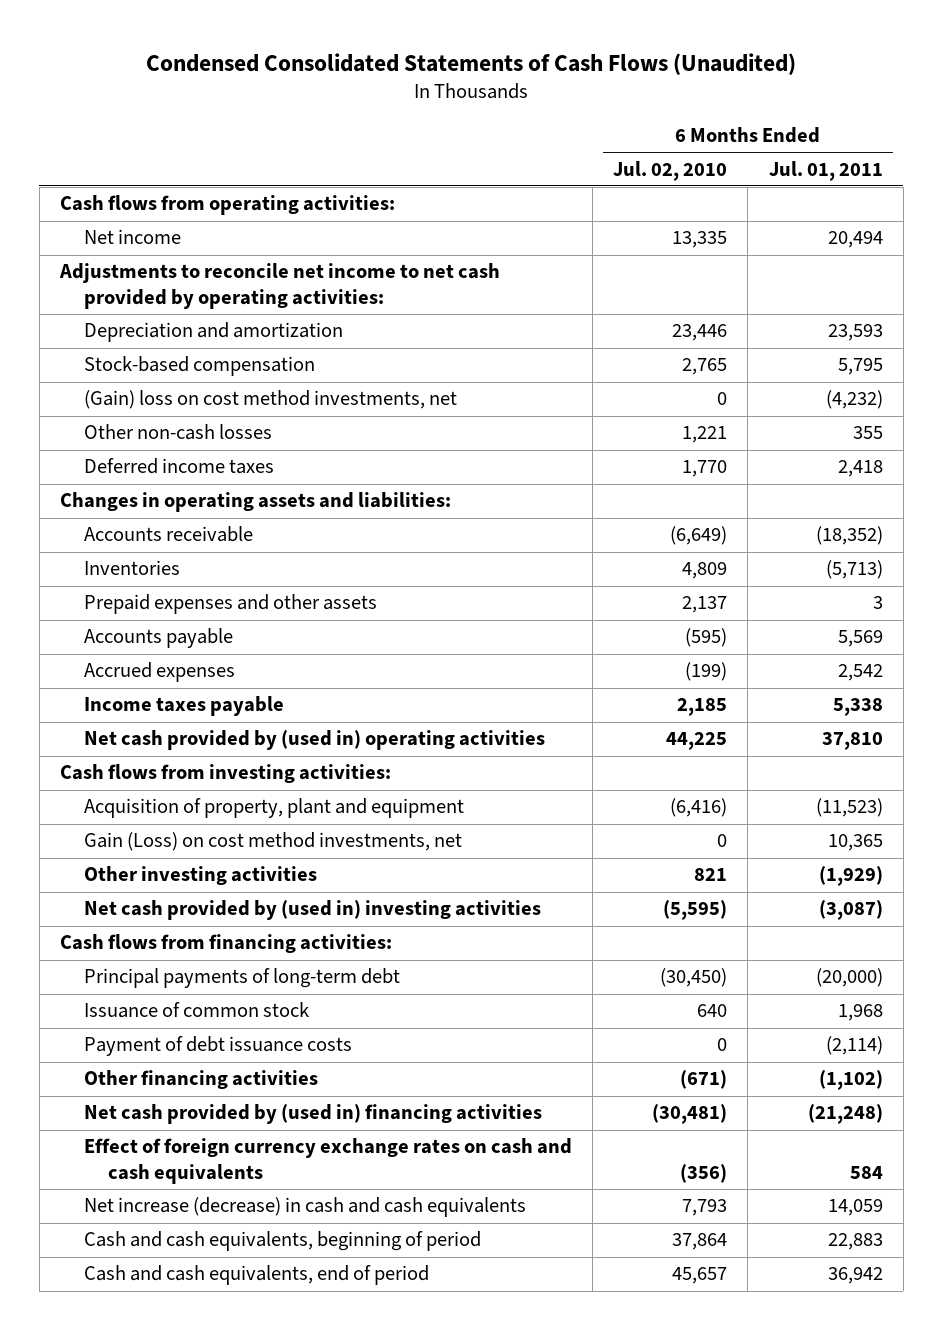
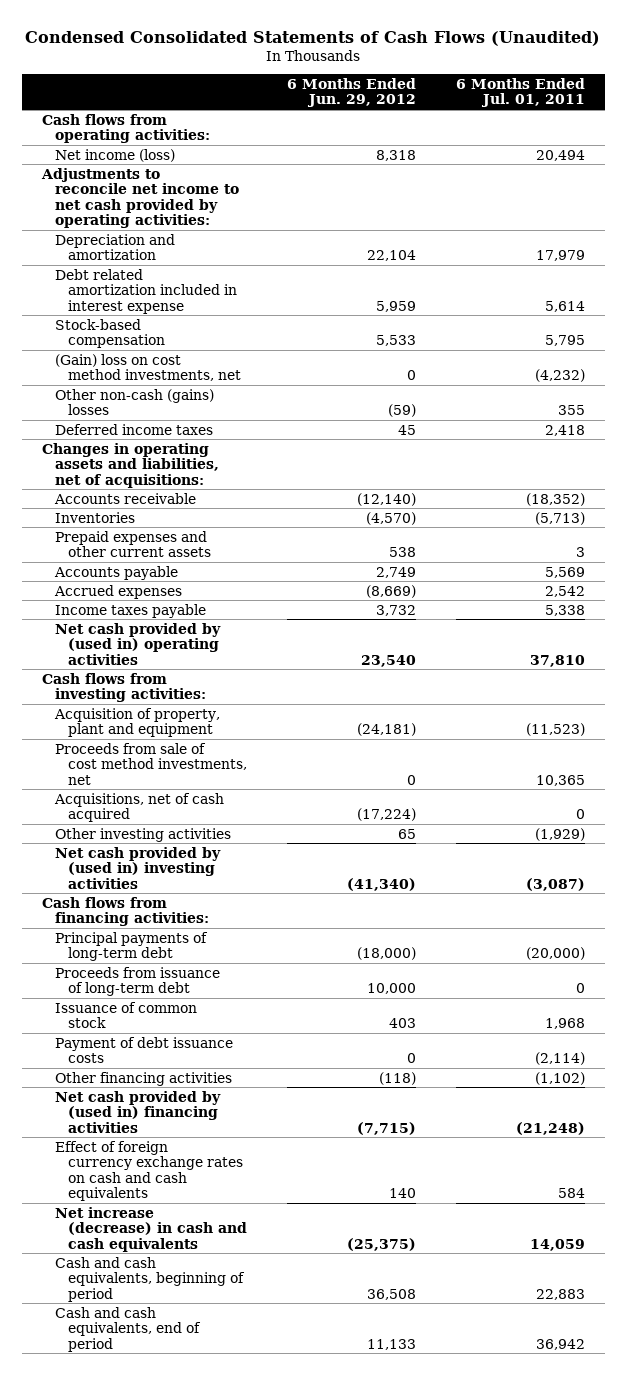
[613,160,728,181] Jul. 02, 2010 -> none
none -> [287,77,417,108] 6 Months Ended Jun. 29, 2012
[83,229,181,245] Net income -> [55,148,176,162] Net income (loss)
[827,324,883,342] 23,593 -> [535,250,585,262] 17,979
none -> [55,268,238,314] Debt related amortization included in interest expense
[83,424,272,441] Other non-cash losses -> [55,388,215,416] Other non-cash (gains) losses
[59,492,451,513] Changes in operating assets and liabilities: -> [42,442,220,488] Changes in operating assets and liabilities, net of acquisitions:
[83,594,377,615] Prepaid expenses and other assets -> [55,530,212,558] Prepaid expenses and other current assets
[83,832,462,852] Gain (Loss) on cost method investments, net -> [55,742,248,785] Proceeds from sale of cost method investments, net
none -> [54,792,225,823] Acquisitions, net of cash acquired
none -> [55,966,221,997] Proceeds from issuance of long-term debt

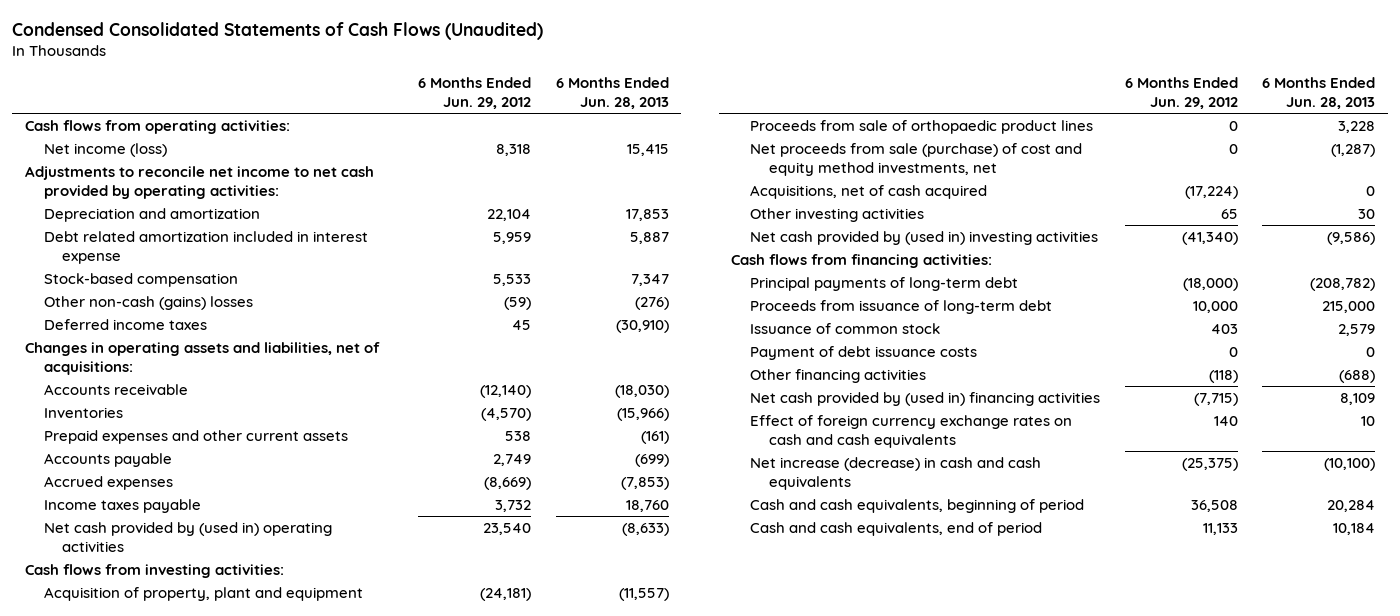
[455,77,585,108] 6 Months Ended Jul. 01, 2011 -> none
none -> [555,76,669,109] 6 Months Ended Jun. 28, 2013
[55,353,242,382] (Gain) loss on cost method investments, net -> none
none -> [750,119,1094,134] Proceeds from sale of orthopaedic product lines
[55,742,248,785] Proceeds from sale of cost method investments, net -> [750,142,1083,176] Net proceeds from sale (purchase) of cost and equity method investments, net

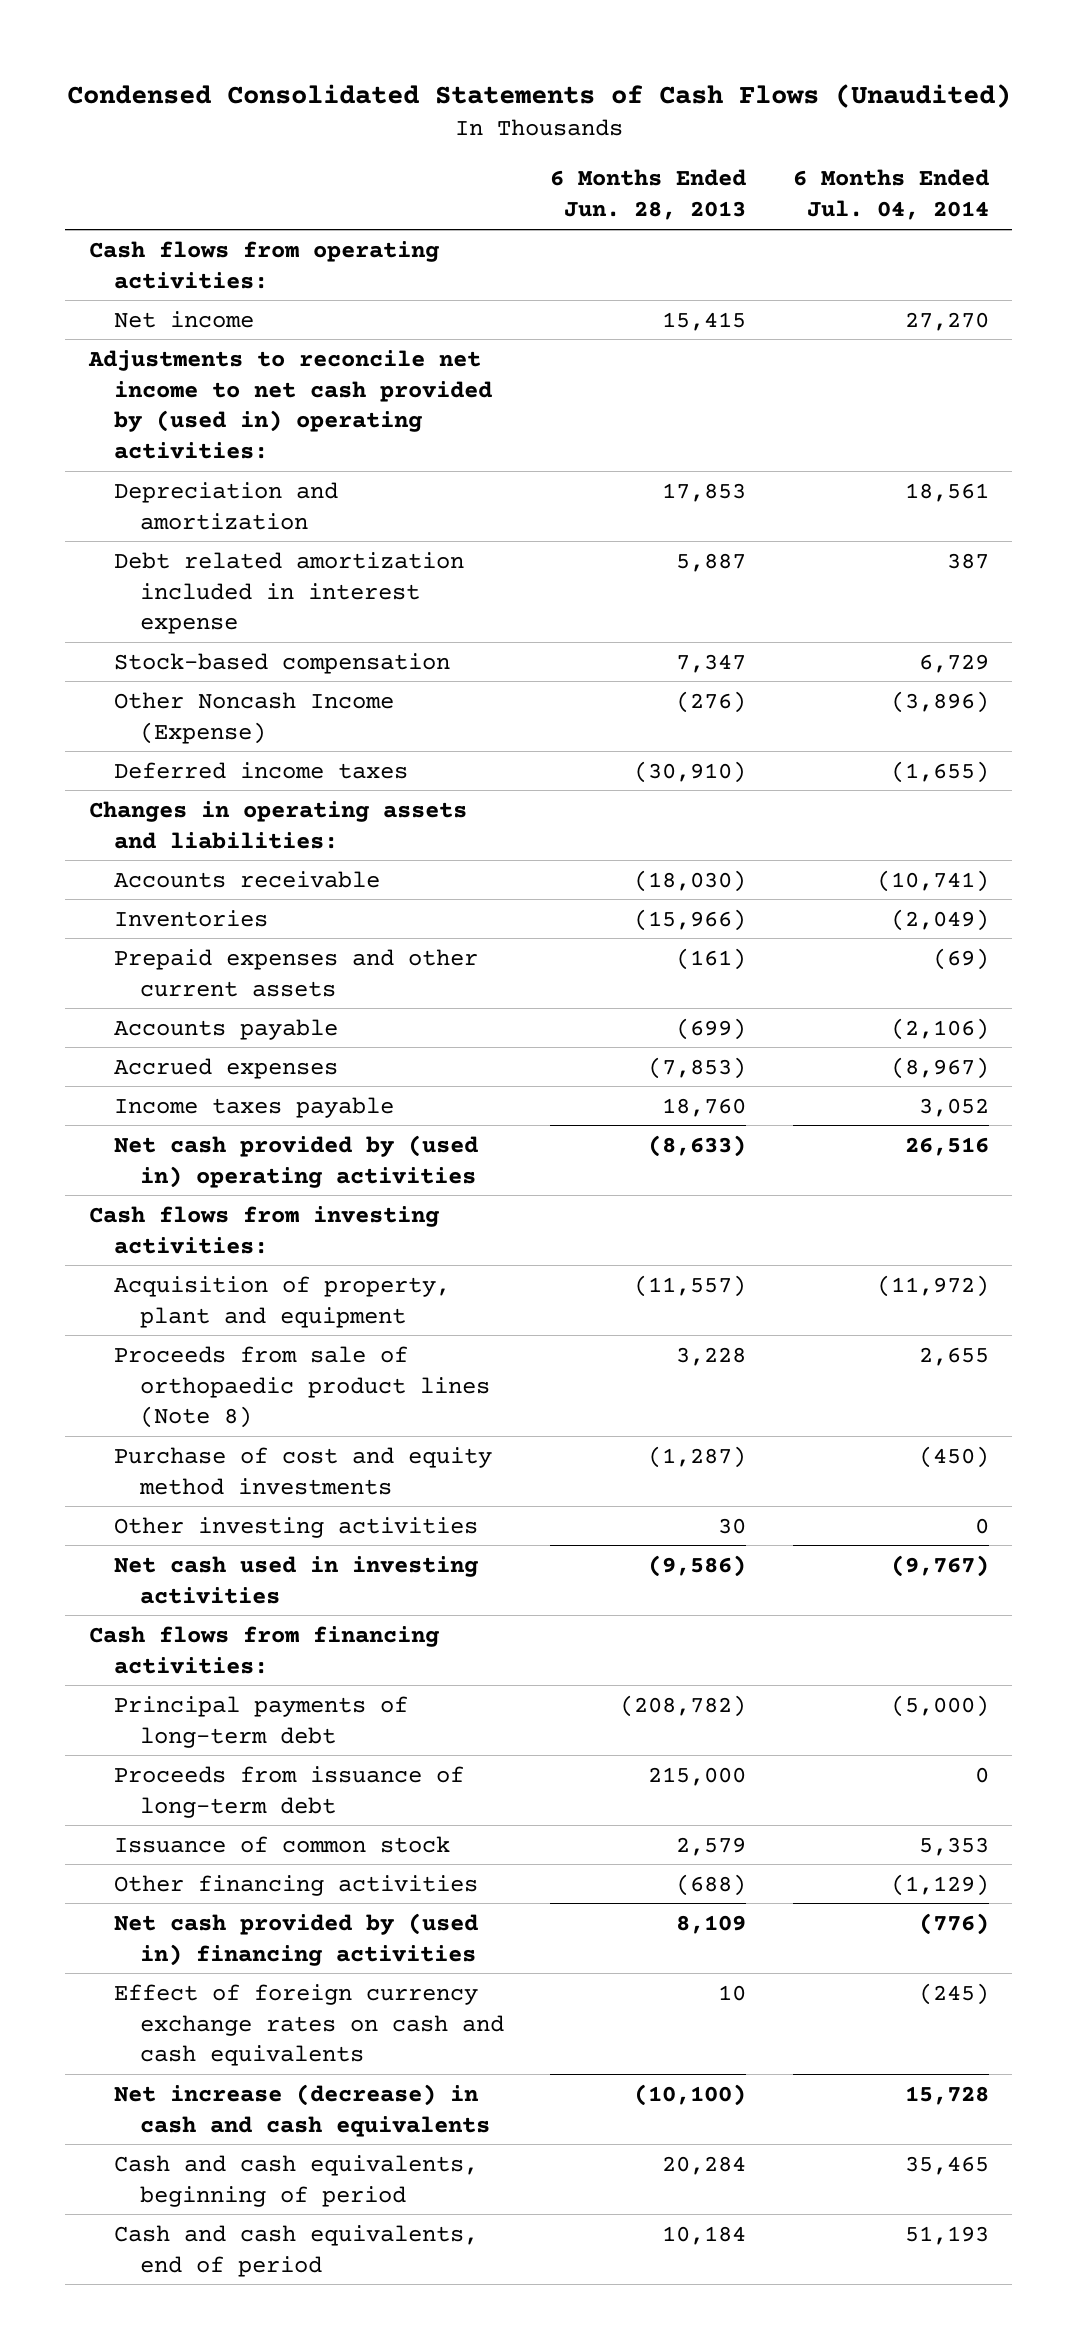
[418,76,532,109] 6 Months Ended Jun. 29, 2012 -> none
none -> [792,169,989,221] 6 Months Ended Jul. 04, 2014
[43,142,167,157] Net income (loss) -> [114,310,255,328] Net income
[24,165,374,199] Adjustments to reconcile net income to net cash provided by operating activities: -> [87,349,493,460] Adjustments to reconcile net income to net cash provided by (used in) operating activities:
[43,295,253,310] Other non-cash (gains) losses -> [114,691,395,744] Other Noncash Income (Expense)
[24,341,380,375] Changes in operating assets and liabilities, net of acquisitions: -> [88,800,467,849] Changes in operating assets and liabilities:
[750,184,988,199] Acquisitions, net of cash acquired -> none
[750,119,1094,134] Proceeds from sale of orthopaedic product lines -> [114,1345,491,1429] Proceeds from sale of orthopaedic product lines (Note 8)
[750,142,1083,176] Net proceeds from sale (purchase) of cost and equity method investments, net -> [114,1446,493,1495] Purchase of cost and equity method investments
[750,230,1099,245] Net cash provided by (used in) investing activities -> [114,1555,479,1604] Net cash used in investing activities
[750,345,978,360] Payment of debt issuance costs -> none

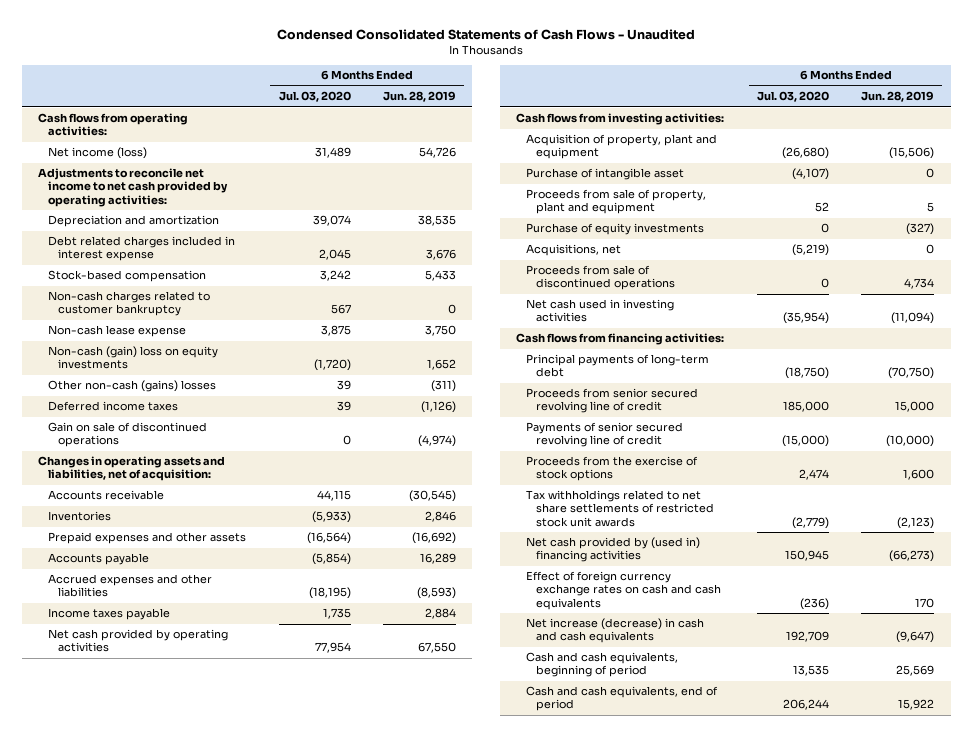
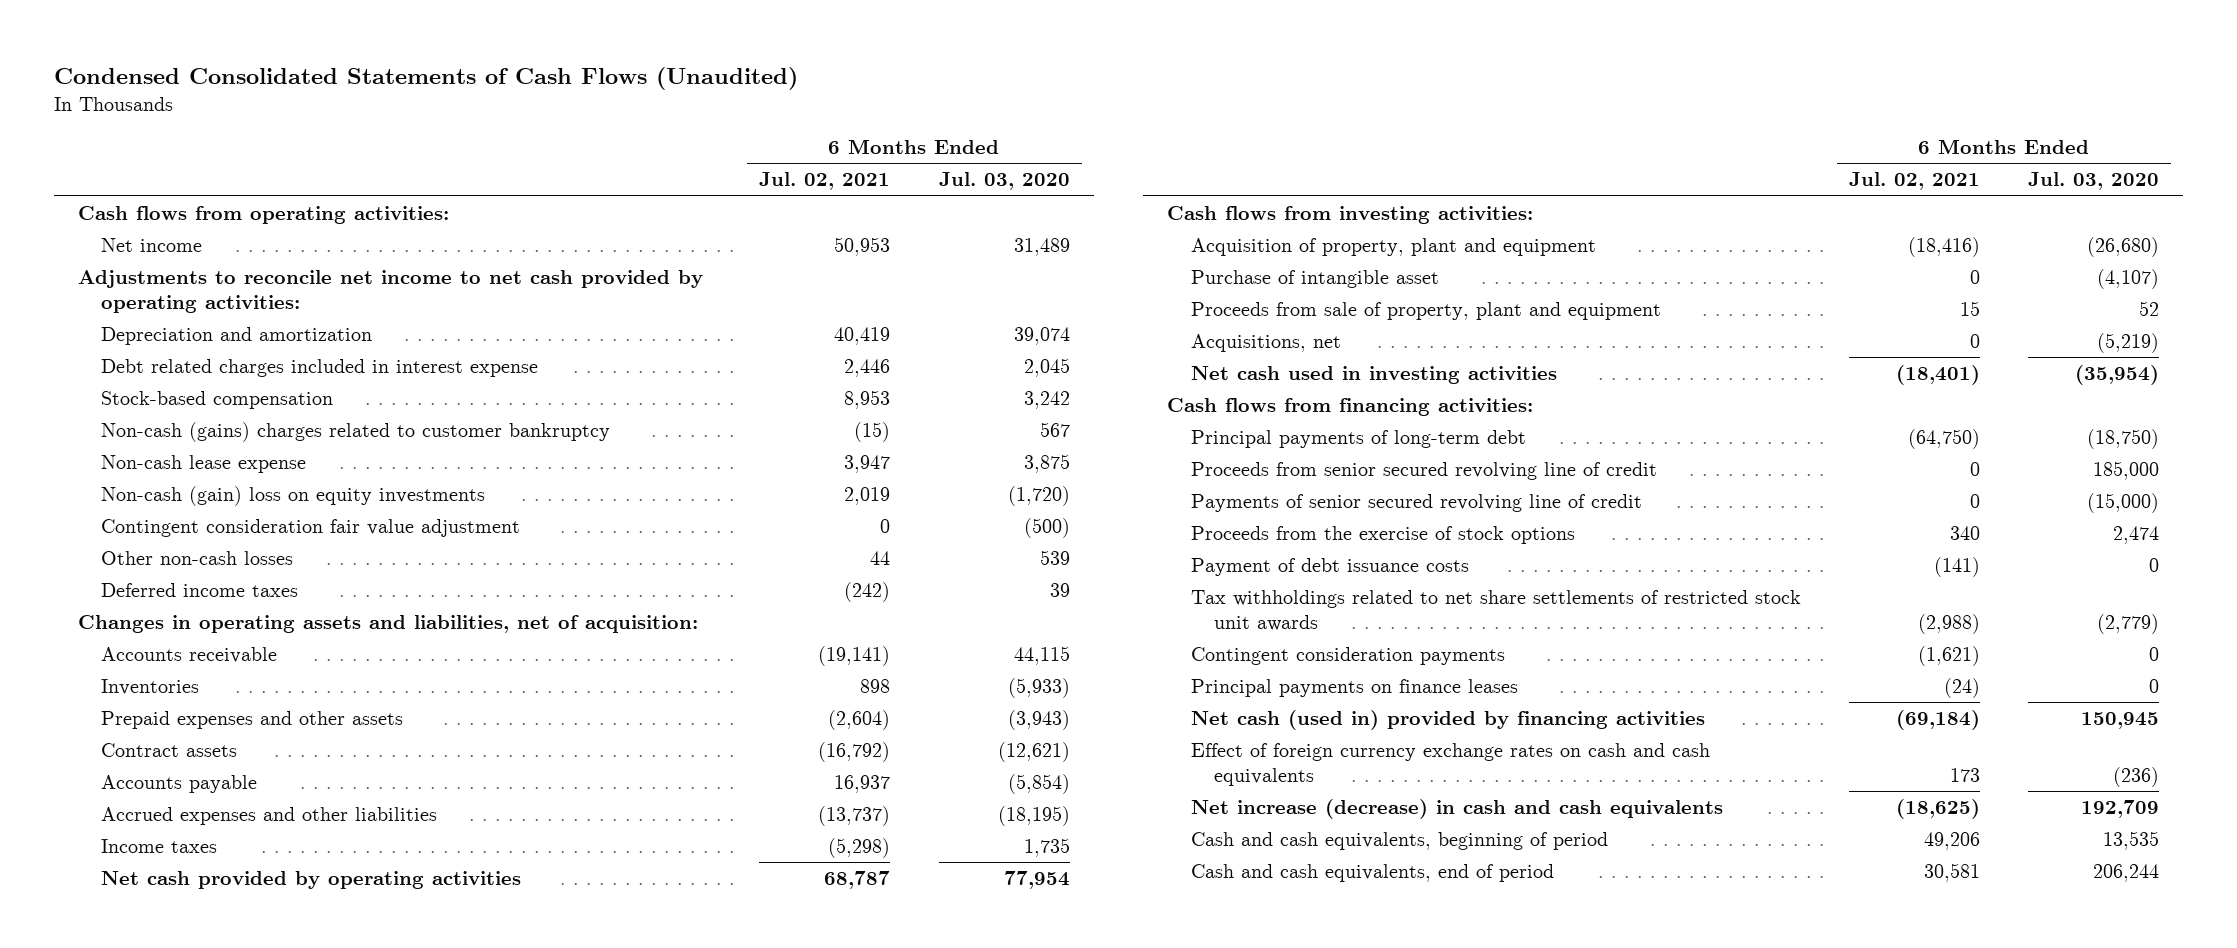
[277,28,696,40] Condensed Consolidated Statements of Cash Flows - Unaudited -> [53,67,798,91] Condensed Consolidated Statements of Cash Flows (Unaudited)
[383,91,457,103] Jun. 28, 2019 -> none
none -> [759,172,891,191] Jul. 02, 2021
[48,147,148,160] Net income (loss) -> [100,238,202,253] Net income
[48,291,211,317] Non-cash charges related to customer bankruptcy -> [100,422,610,443] Non-cash (gains) charges related to customer bankruptcy
none -> [100,519,520,538] Contingent consideration fair value adjustment
[48,380,217,393] Other non-cash (gains) losses -> [100,551,293,566] Other non-cash losses
[336,380,351,391] 39 -> [1039,550,1070,566] 539
[48,422,208,448] Gain on sale of discontinued operations -> none
[306,532,351,545] (16,564) -> [1007,710,1070,731] (3,943)
none -> [100,743,237,758] Contract assets
[48,608,171,621] Income taxes payable -> [100,839,217,854] Income taxes
[526,223,705,236] Purchase of equity investments -> none
[526,265,676,291] Proceeds from sale of discontinued operations -> none
none -> [1190,558,1469,577] Payment of debt issuance costs
none -> [1190,647,1505,666] Contingent consideration payments
none -> [1190,679,1518,698] Principal payments on finance leases
[526,537,701,563] Net cash provided by (used in) financing activities -> [1190,710,1705,731] Net cash (used in) provided by financing activities

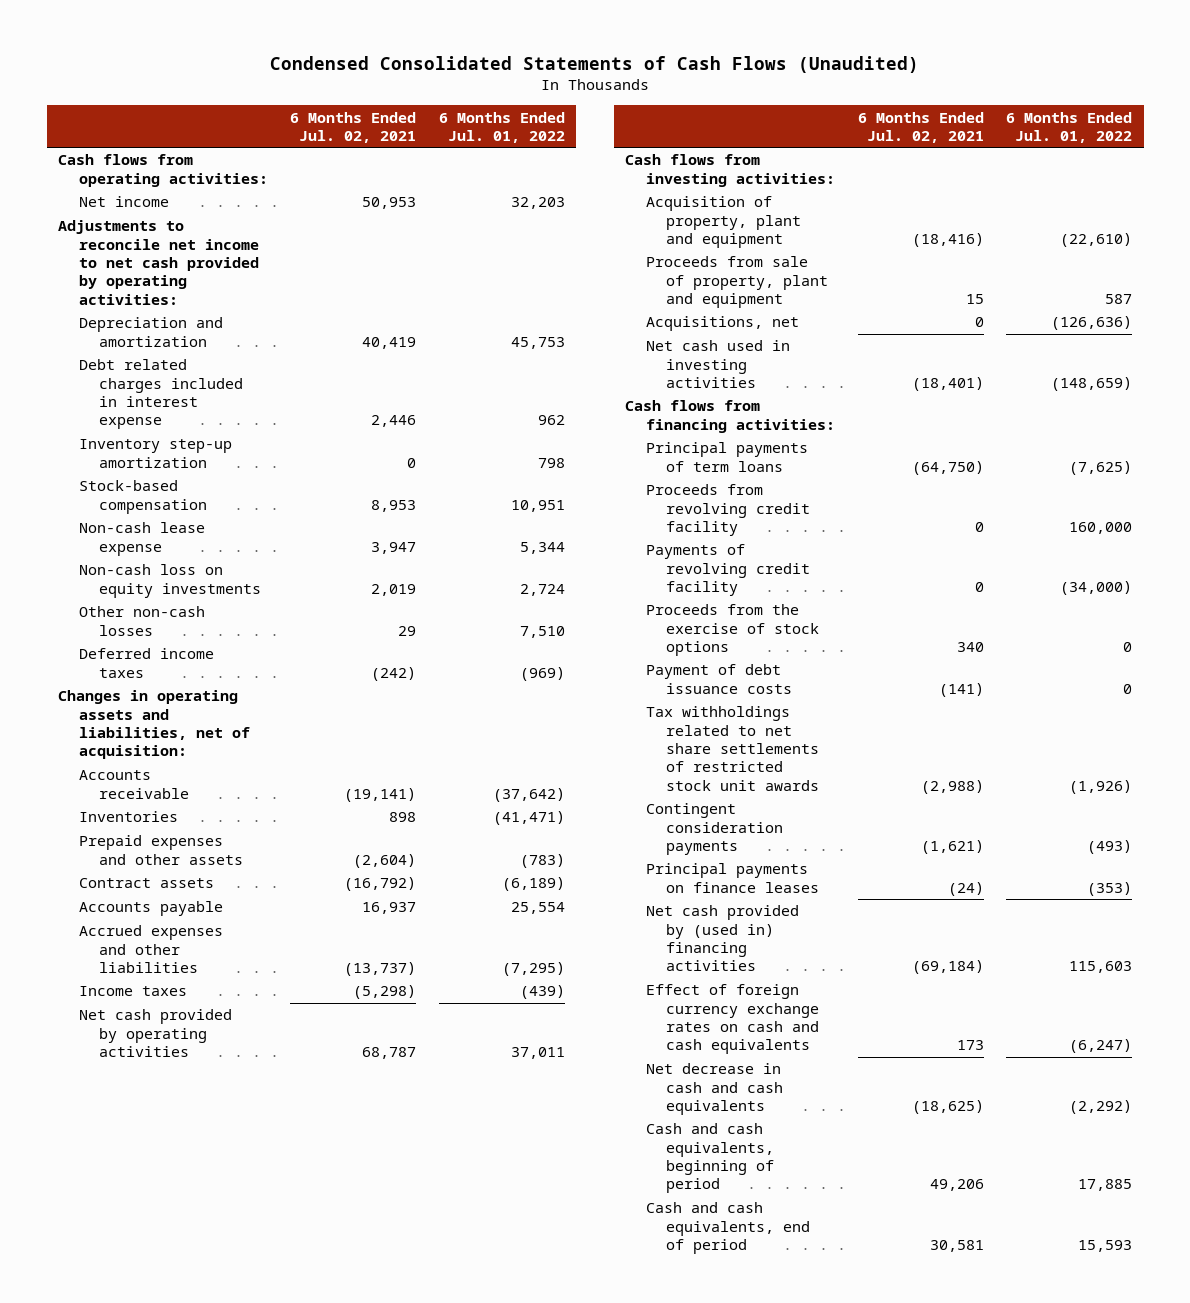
[938,172,1070,191] Jul. 03, 2020 -> none
none -> [438,111,565,143] 6 Months Ended Jul. 01, 2022
none -> [78,439,232,468] Inventory step-up amortization
[100,422,610,443] Non-cash (gains) charges related to customer bankruptcy -> none
[100,519,520,538] Contingent consideration fair value adjustment -> none
[100,486,485,507] Non-cash (gain) loss on equity investments -> [78,564,262,598] Non-cash loss on equity investments
[870,551,891,566] 44 -> [398,625,417,636] 29
[1190,270,1439,289] Purchase of intangible asset -> none
[1190,430,1526,449] Principal payments of long-term debt -> [645,442,808,472] Principal payments of term loans
[1190,462,1657,481] Proceeds from senior secured revolving line of credit -> [645,484,811,536] Proceeds from revolving credit facility
[1190,494,1642,513] Payments of senior secured revolving line of credit -> [645,544,811,596] Payments of revolving credit facility
[1190,710,1705,731] Net cash (used in) provided by financing activities -> [645,905,799,972] Net cash provided by (used in) financing activities
[1190,799,1723,820] Net increase (decrease) in cash and cash equivalents -> [645,1063,784,1115] Net decrease in cash and cash equivalents

